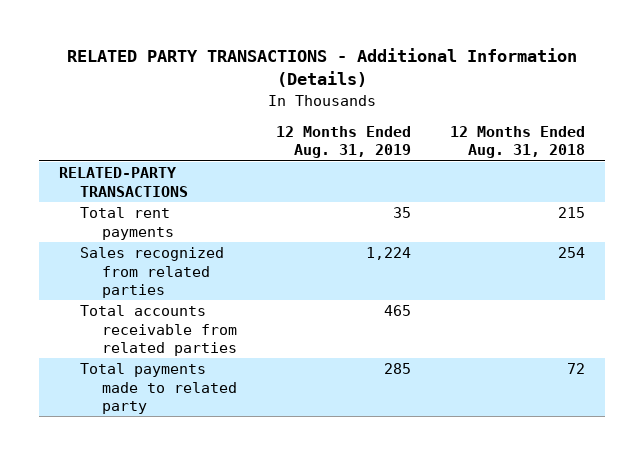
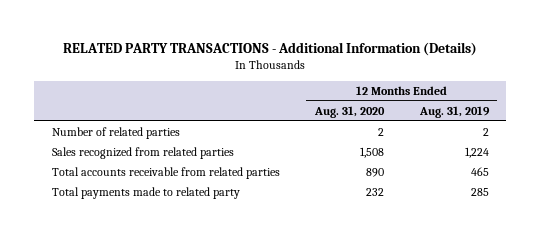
[450,125,586,159] 12 Months Ended Aug. 31, 2018 -> none
none -> [314,105,386,118] Aug. 31, 2020
[58,167,189,197] RELATED-PARTY TRANSACTIONS -> none
[80,207,174,240] Total rent payments -> none
none -> [51,126,180,139] Number of related parties

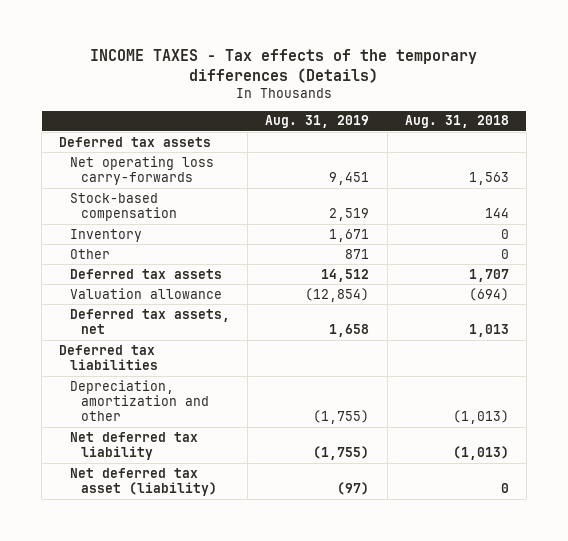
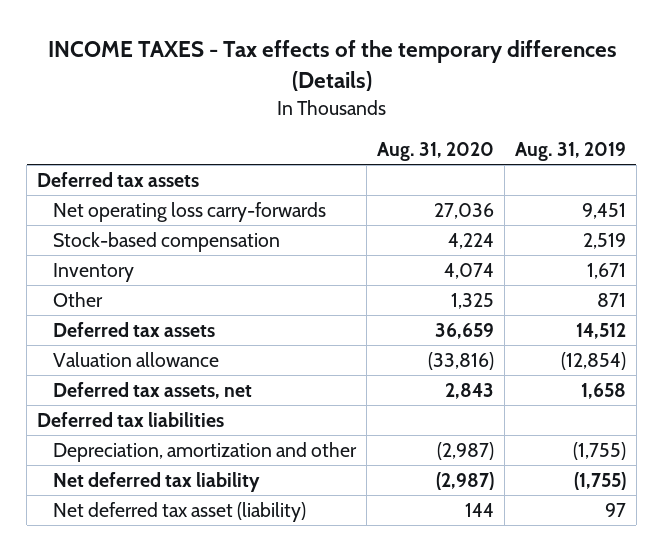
[404,115,509,129] Aug. 31, 2018 -> none
none -> [376,142,494,162] Aug. 31, 2020
[337,482,370,496] (97) -> [604,502,626,517] 97

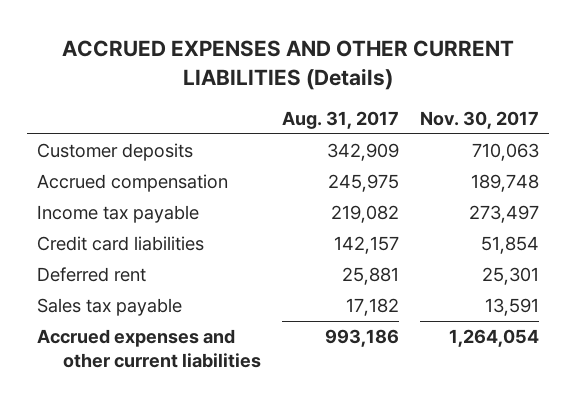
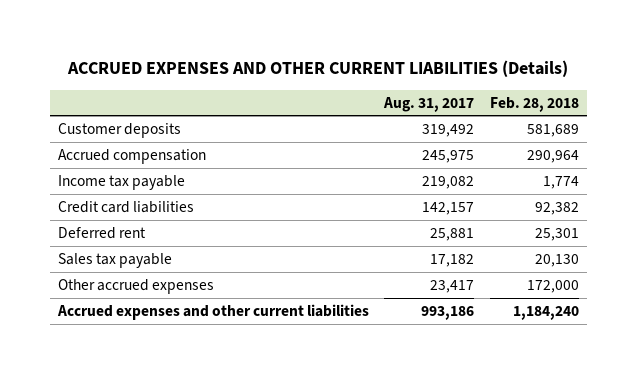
[419,111,539,130] Nov. 30, 2017 -> none
none -> [490,96,580,112] Feb. 28, 2018
[326,142,399,161] 342,909 -> [422,124,475,138] 319,492
none -> [57,279,214,295] Other accrued expenses

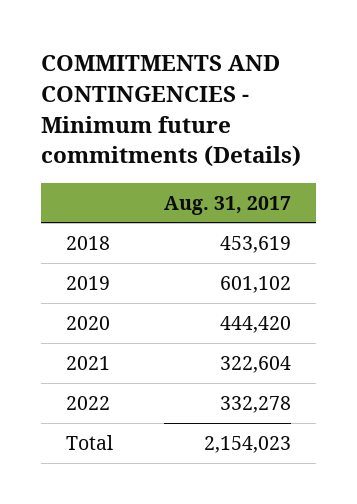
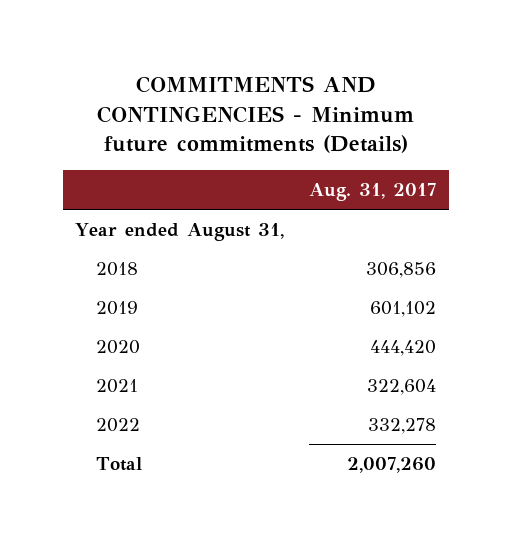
none -> [75,222,285,241] Year ended August 31,
[220,235,292,253] 453,619 -> [366,261,437,278] 306,856
[204,435,292,453] 2,154,023 -> [347,456,437,473] 2,007,260

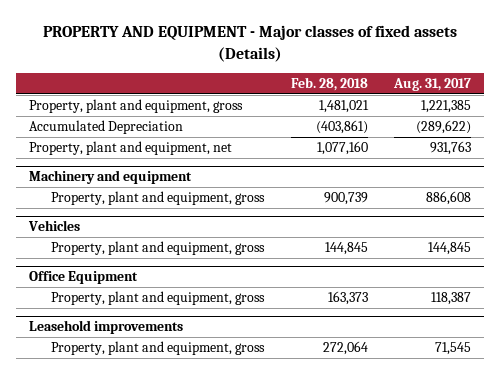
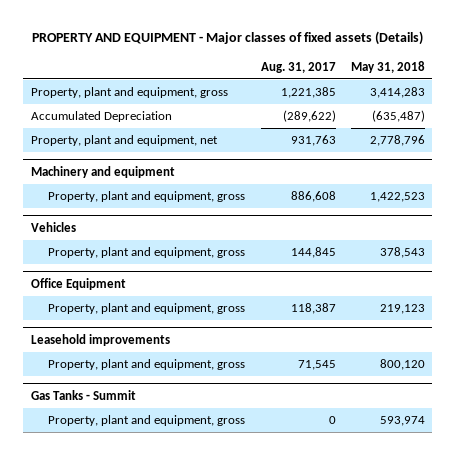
[290,77,368,92] Feb. 28, 2018 -> none
none -> [350,60,425,73] May 31, 2018
none -> [30,389,136,400] Gas Tanks - Summit
none -> [48,415,246,427] Property, plant and equipment, gross

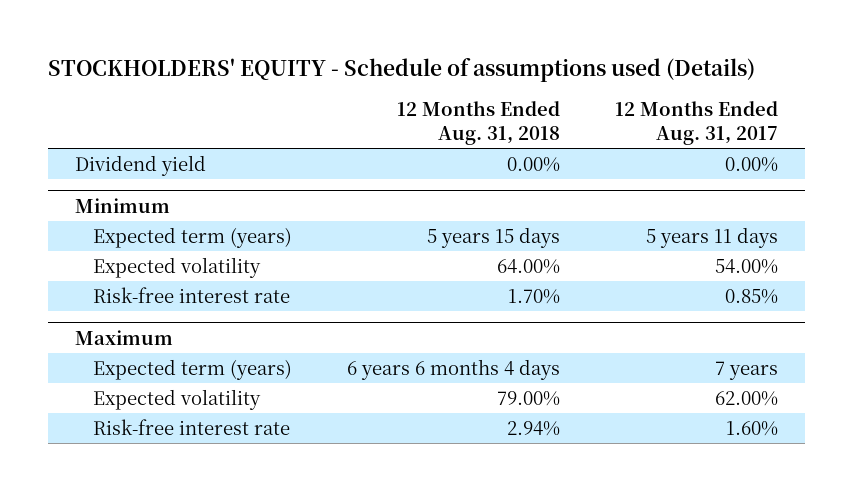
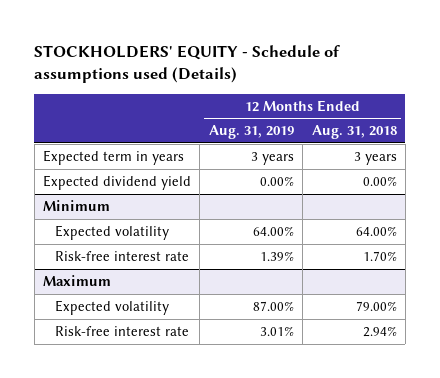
[614,101,778,145] 12 Months Ended Aug. 31, 2017 -> none
none -> [208,125,294,140] Aug. 31, 2019
none -> [43,149,185,165] Expected term in years
[75,154,207,176] Dividend yield -> [43,174,192,190] Expected dividend yield
[93,226,293,248] Expected term (years) -> none
[93,358,293,380] Expected term (years) -> none

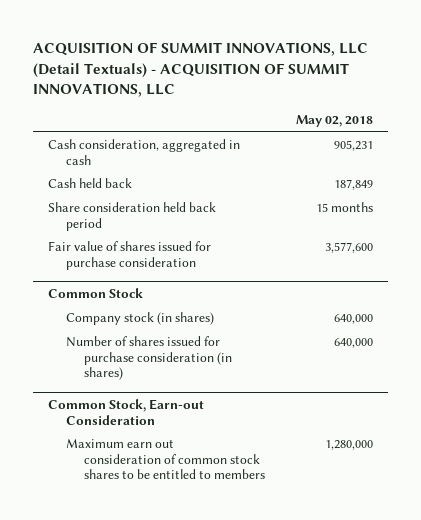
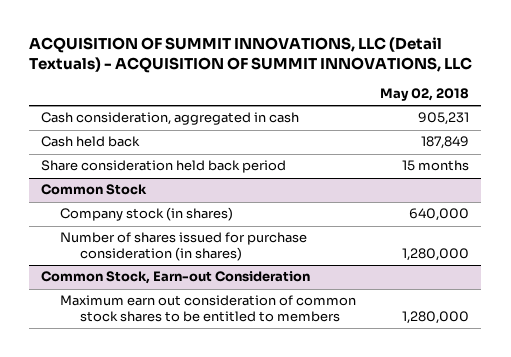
[48,241,212,270] Fair value of shares issued for purchase consideration -> none
[333,338,373,349] 640,000 -> [402,248,470,262] 1,280,000

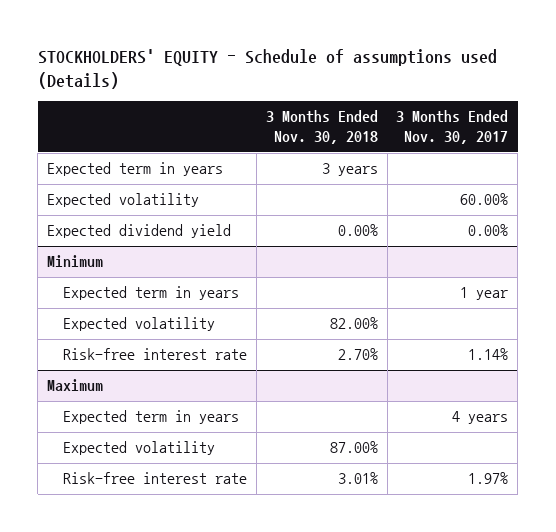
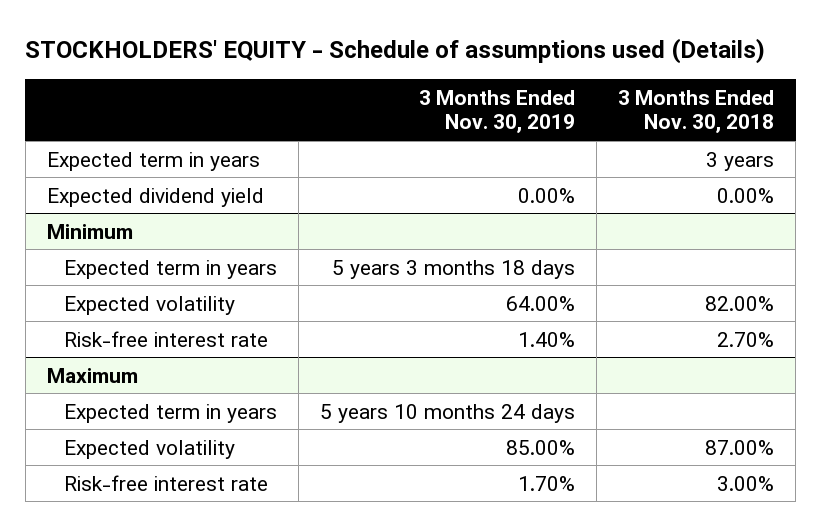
[396,110,509,145] 3 Months Ended Nov. 30, 2017 -> none
none -> [419,89,576,134] 3 Months Ended Nov. 30, 2019
[47,193,200,208] Expected volatility -> none
[337,472,378,485] 3.01% -> [717,475,775,491] 3.00%

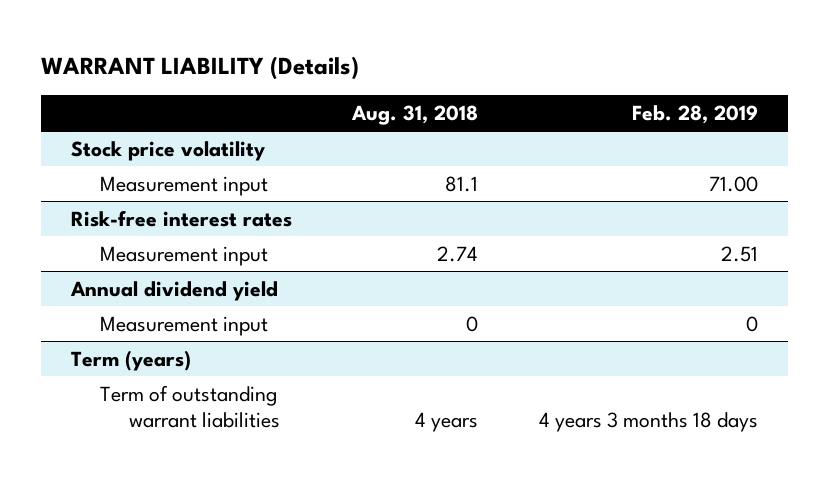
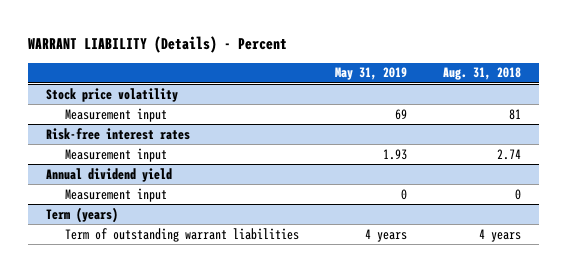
[40,55,359,80] WARRANT LIABILITY (Details) -> [27,35,287,53] WARRANT LIABILITY (Details) - Percent
[632,104,759,124] Feb. 28, 2019 -> none
none -> [335,67,408,81] May 31, 2019
[445,175,479,192] 81.1 -> [509,108,522,120] 81

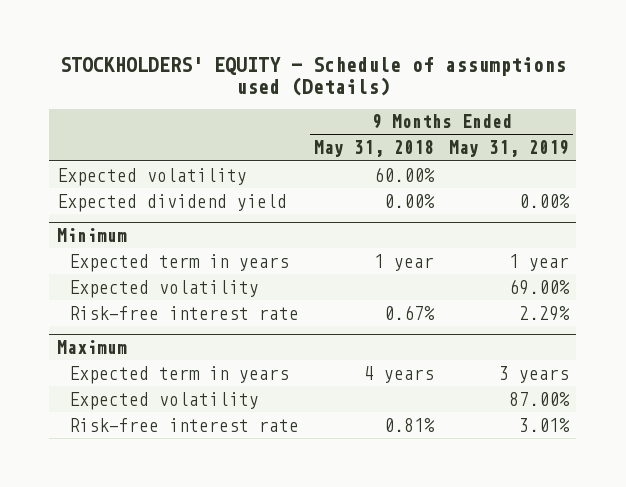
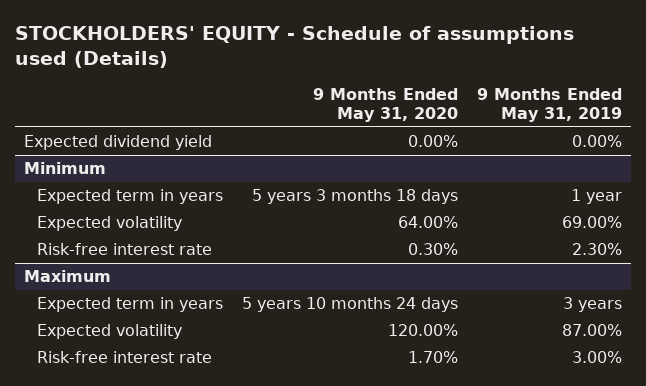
[314,140,435,158] May 31, 2018 -> none
none -> [313,87,459,122] 9 Months Ended May 31, 2020
[56,167,247,186] Expected volatility -> none
[519,305,571,321] 2.29% -> [571,243,622,256] 2.30%
[519,417,571,432] 3.01% -> [571,351,622,364] 3.00%

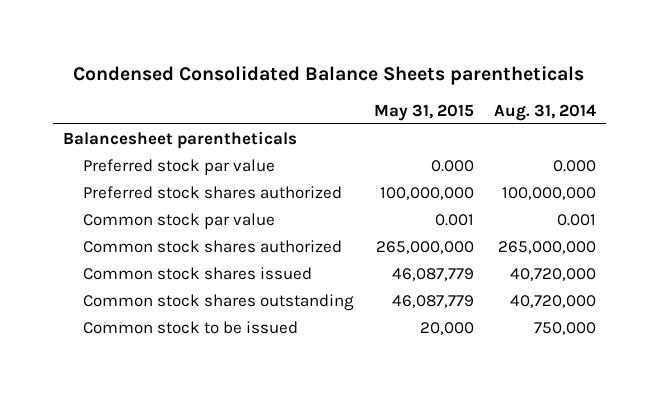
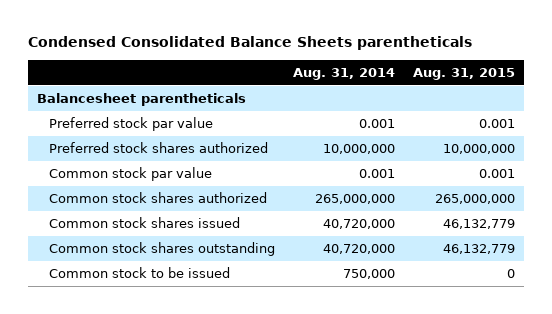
[373,103,474,121] May 31, 2015 -> none
none -> [412,67,515,80] Aug. 31, 2015
[552,159,596,172] 0.000 -> [359,118,396,128] 0.001
[501,186,596,200] 100,000,000 -> [323,143,396,154] 10,000,000

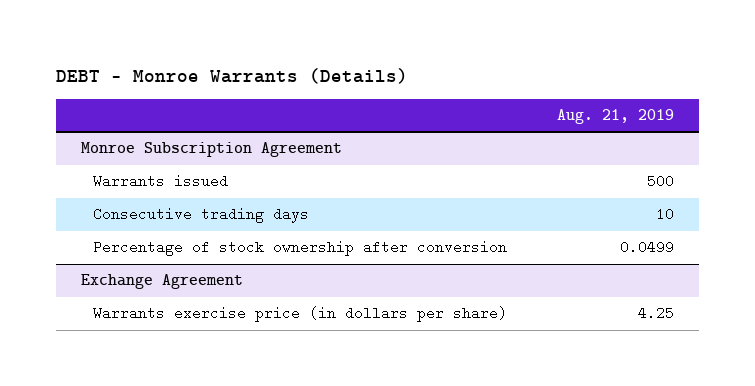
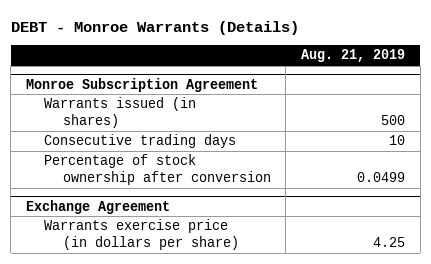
[92,174,228,189] Warrants issued -> [44,97,197,128] Warrants issued (in shares)

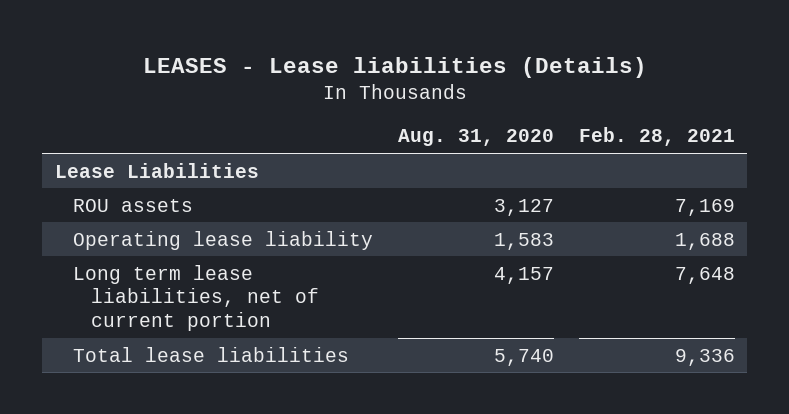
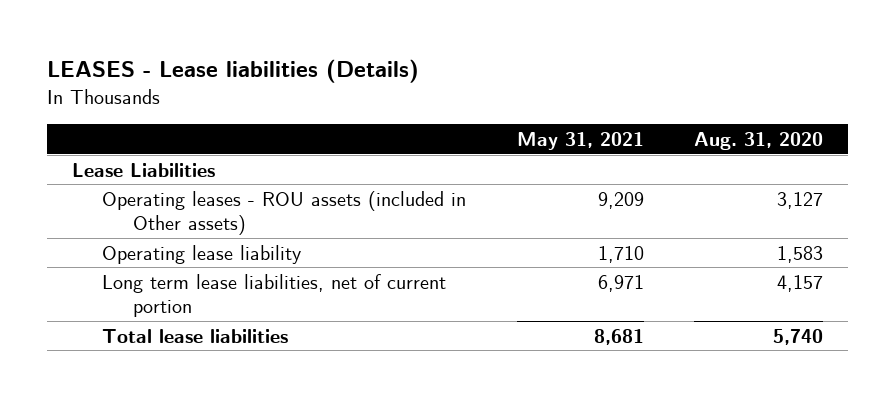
[578,127,735,147] Feb. 28, 2021 -> none
none -> [516,131,644,150] May 31, 2021
[72,198,193,212] ROU assets -> [102,190,467,235] Operating leases - ROU assets (included in Other assets)

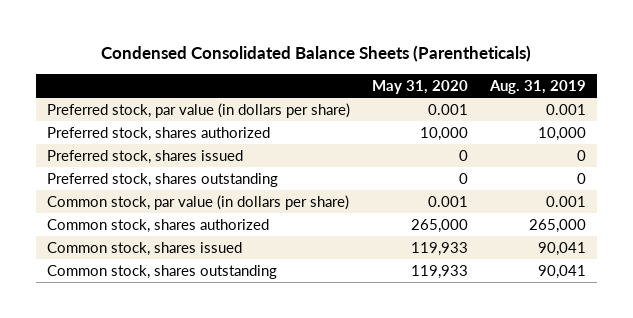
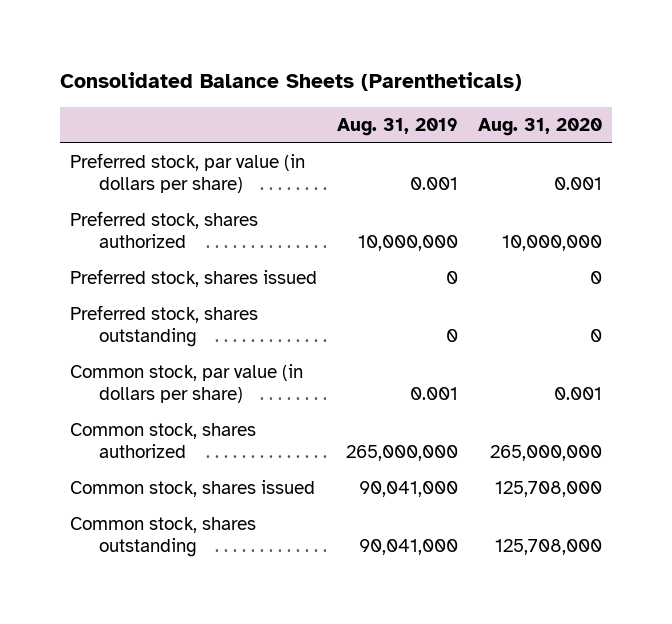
[101,45,532,63] Condensed Consolidated Balance Sheets (Parentheticals) -> [60,72,523,92] Consolidated Balance Sheets (Parentheticals)
[371,79,468,94] May 31, 2020 -> none
none -> [478,117,603,136] Aug. 31, 2020
[537,126,586,141] 10,000 -> [358,235,459,252] 10,000,000
[528,218,586,233] 265,000 -> [346,445,459,462] 265,000,000
[537,241,586,256] 90,041 -> [359,481,459,498] 90,041,000
[537,264,586,279] 90,041 -> [359,539,459,556] 90,041,000

